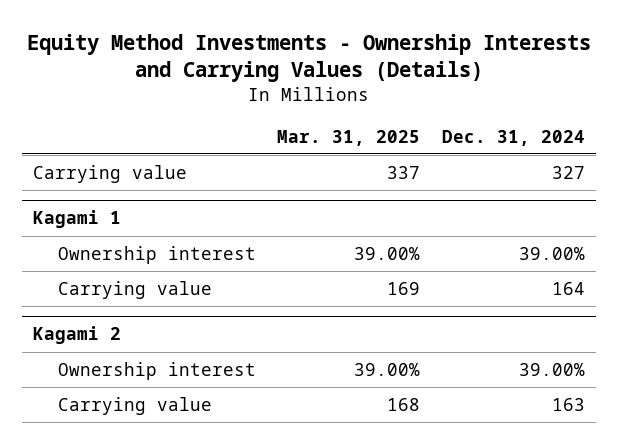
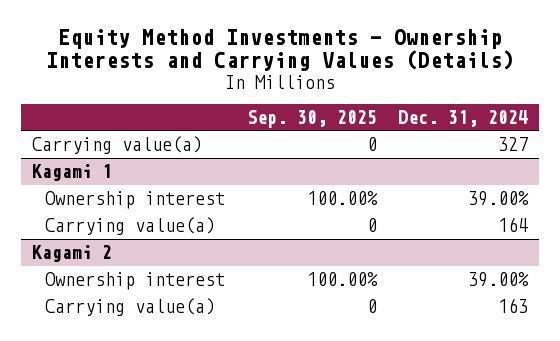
[277,129,421,146] Mar. 31, 2025 -> none
none -> [246,109,377,128] Sep. 30, 2025
[33,164,188,183] Carrying value -> [31,136,202,155] Carrying value(a)
[57,280,212,299] Carrying value -> [45,217,216,236] Carrying value(a)
[57,396,212,415] Carrying value -> [45,298,216,317] Carrying value(a)

